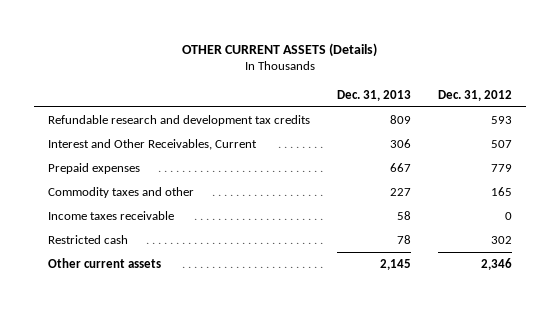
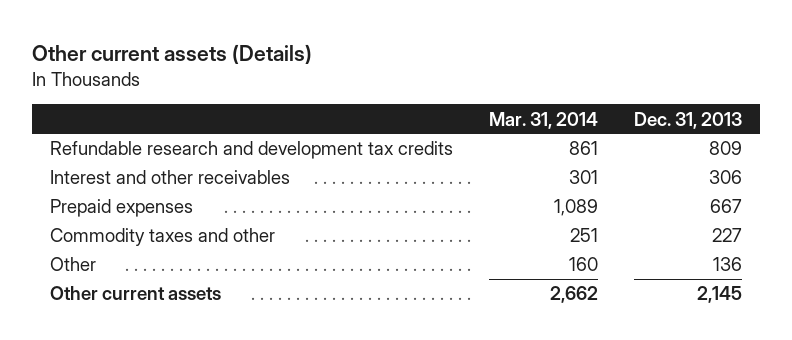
[182,42,378,57] OTHER CURRENT ASSETS (Details) -> [32,43,313,64] Other current assets (Details)
[438,89,513,101] Dec. 31, 2012 -> none
none -> [488,111,598,129] Mar. 31, 2014
[47,139,257,151] Interest and Other Receivables, Current -> [50,170,291,185] Interest and other receivables
[47,211,174,221] Income taxes receivable -> none
[47,235,128,245] Restricted cash -> none
none -> [50,257,97,272] Other

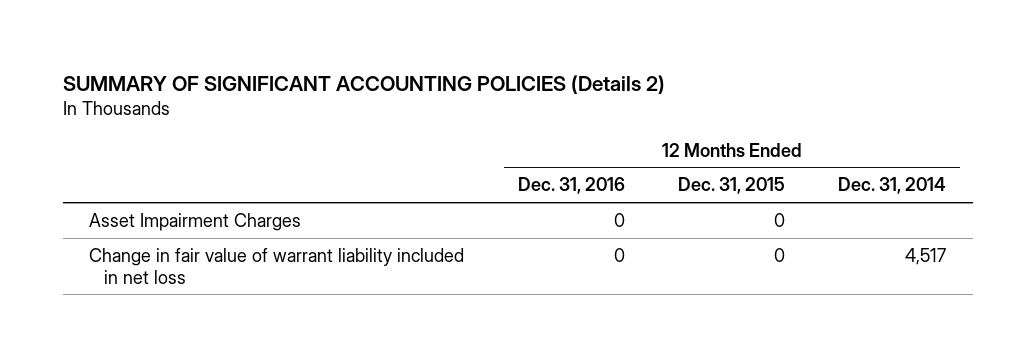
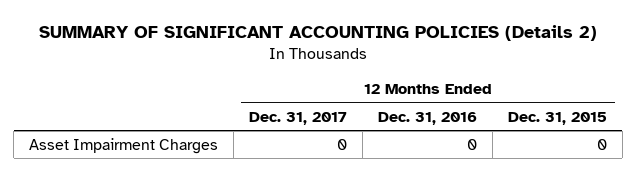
[838,177,947,195] Dec. 31, 2014 -> none
none -> [248,111,347,125] Dec. 31, 2017
[89,247,465,284] Change in fair value of warrant liability included in net loss -> none

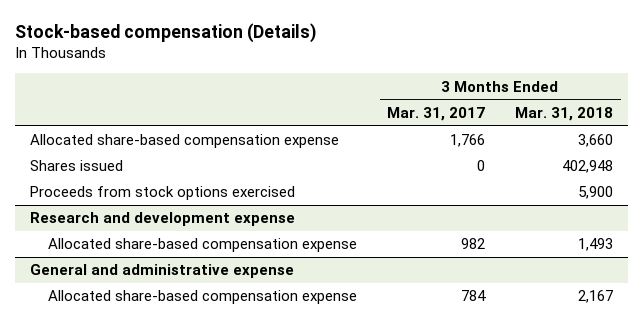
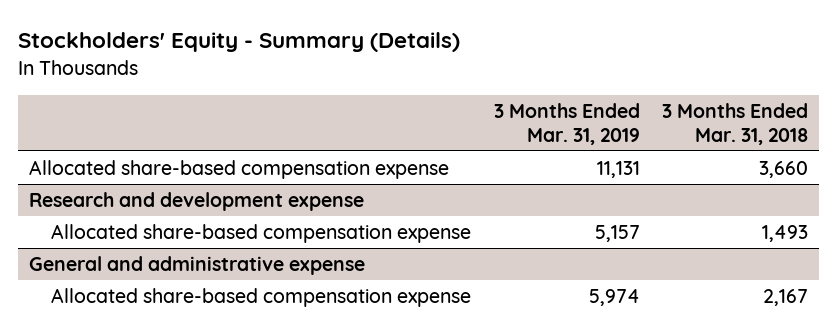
[14,22,316,43] Stock-based compensation (Details) -> [17,32,460,53] Stockholders' Equity - Summary (Details)
[387,106,486,121] Mar. 31, 2017 -> none
none -> [493,102,640,146] 3 Months Ended Mar. 31, 2019
[29,160,123,172] Shares issued -> none
[29,186,295,201] Proceeds from stock options exercised -> none

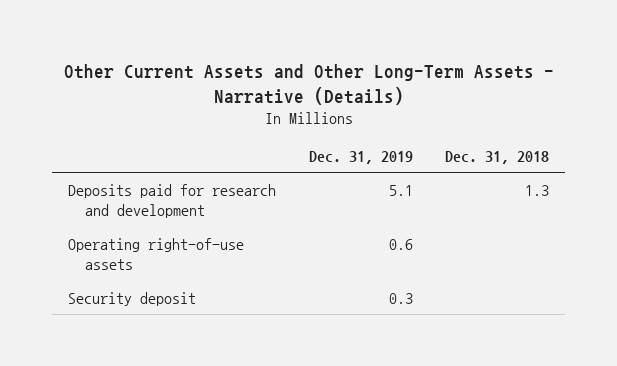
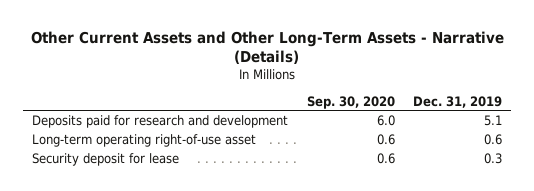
[445,150,550,164] Dec. 31, 2018 -> none
none -> [306,95,395,109] Sep. 30, 2020
[68,237,245,271] Operating right-of-use assets -> [32,133,257,147] Long-term operating right-of-use asset
[68,291,197,306] Security deposit -> [32,152,180,166] Security deposit for lease

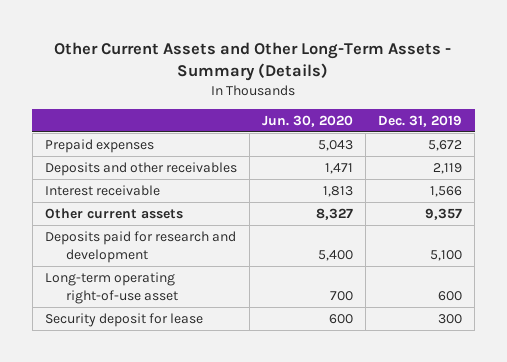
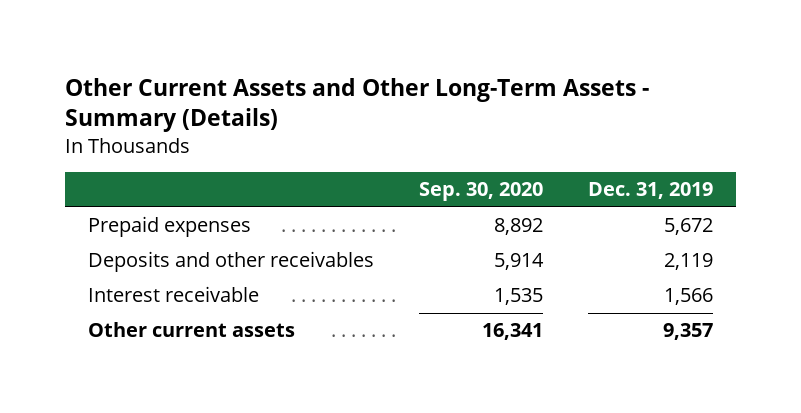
[261,114,353,127] Jun. 30, 2020 -> none
none -> [418,182,543,202] Sep. 30, 2020
[44,230,236,263] Deposits paid for research and development -> none
[44,271,179,304] Long-term operating right-of-use asset -> none
[44,312,203,327] Security deposit for lease -> none

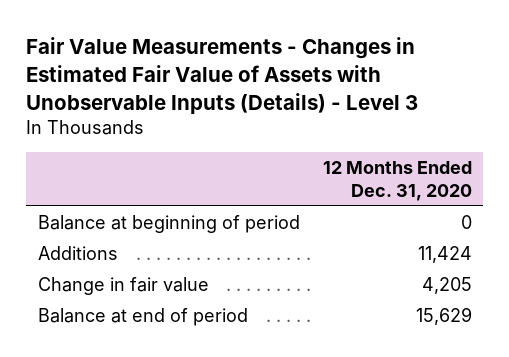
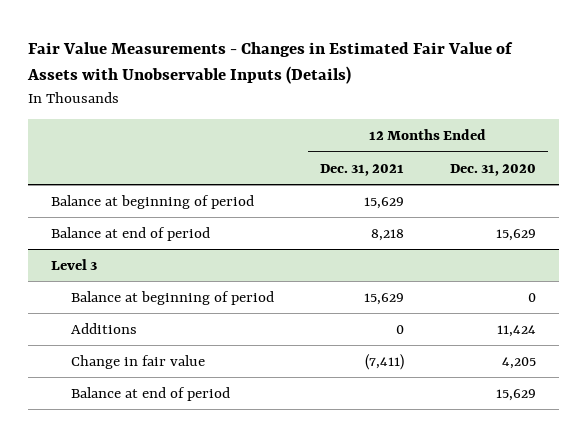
[26,37,419,114] Fair Value Measurements - Changes in Estimated Fair Value of Assets with Unobservable Inputs (Details) - Level 3 -> [27,42,514,85] Fair Value Measurements - Changes in Estimated Fair Value of Assets with Unobservable Inputs (Details)
none -> [319,163,404,176] Dec. 31, 2021
none -> [51,194,255,209] Balance at beginning of period
none -> [51,226,211,241] Balance at end of period
none -> [51,258,98,270] Level 3

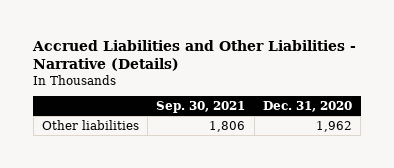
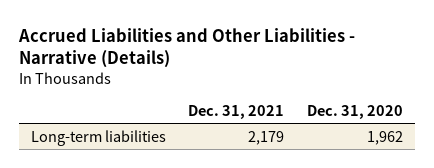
[156,101,246,114] Sep. 30, 2021 -> none
none -> [188,104,285,119] Dec. 31, 2021
[42,119,140,130] Other liabilities -> [30,129,166,146] Long-term liabilities

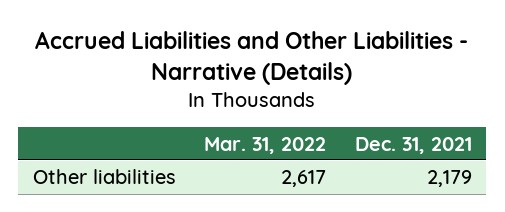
[307,104,404,119] Dec. 31, 2020 -> none
none -> [204,136,327,154] Mar. 31, 2022
[30,129,166,146] Long-term liabilities -> [32,169,176,185] Other liabilities

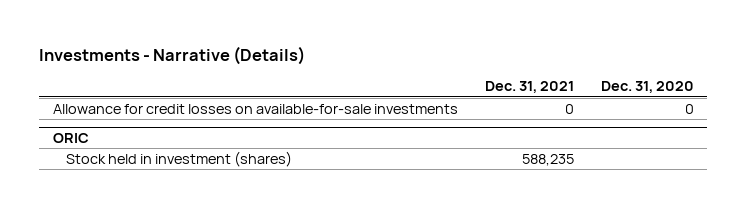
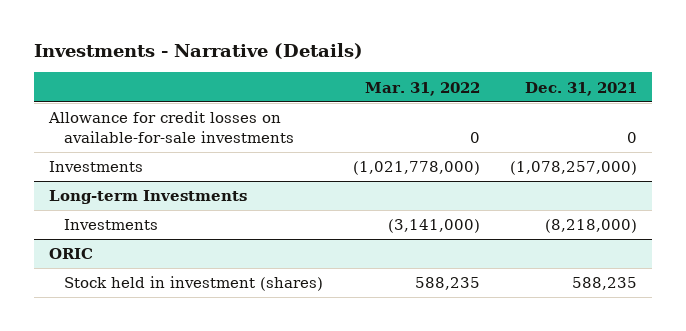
[600,81,694,94] Dec. 31, 2020 -> none
none -> [365,81,481,96] Mar. 31, 2022
none -> [48,161,143,173] Investments
none -> [48,190,247,205] Long-term Investments
none -> [64,219,159,231] Investments

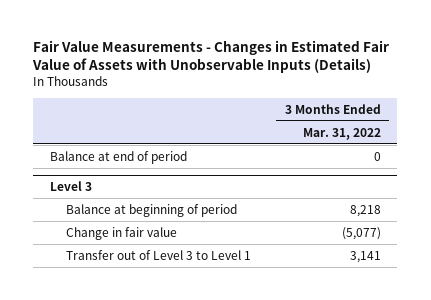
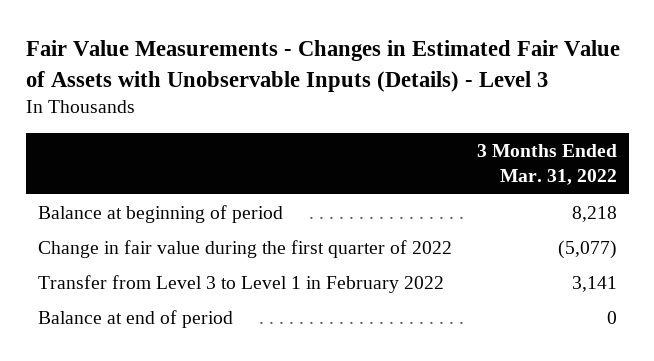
[32,39,390,74] Fair Value Measurements - Changes in Estimated Fair Value of Assets with Unobservable Inputs (Details) -> [25,40,620,92] Fair Value Measurements - Changes in Estimated Fair Value of Assets with Unobservable Inputs (Details) - Level 3
[50,180,93,191] Level 3 -> none
[65,226,177,240] Change in fair value -> [37,240,452,259] Change in fair value during the first quarter of 2022
[65,249,251,260] Transfer out of Level 3 to Level 1 -> [37,275,444,294] Transfer from Level 3 to Level 1 in February 2022
[50,150,188,164] Balance at end of period -> [37,310,233,329] Balance at end of period

